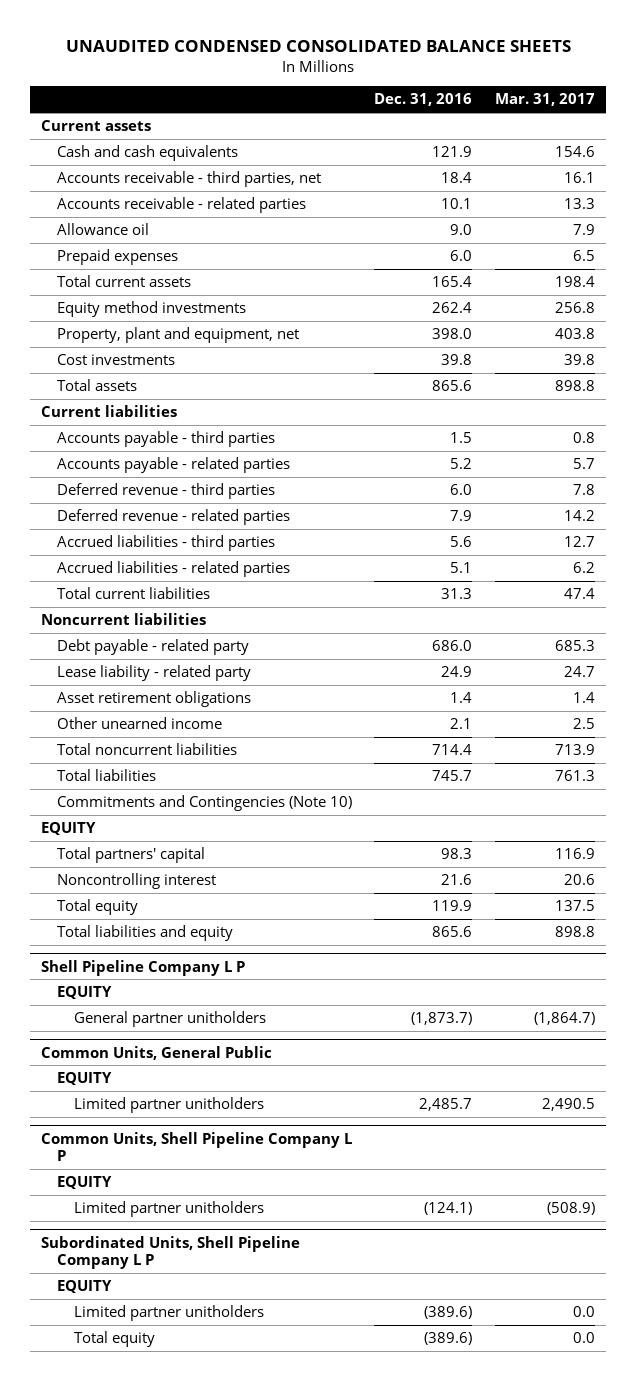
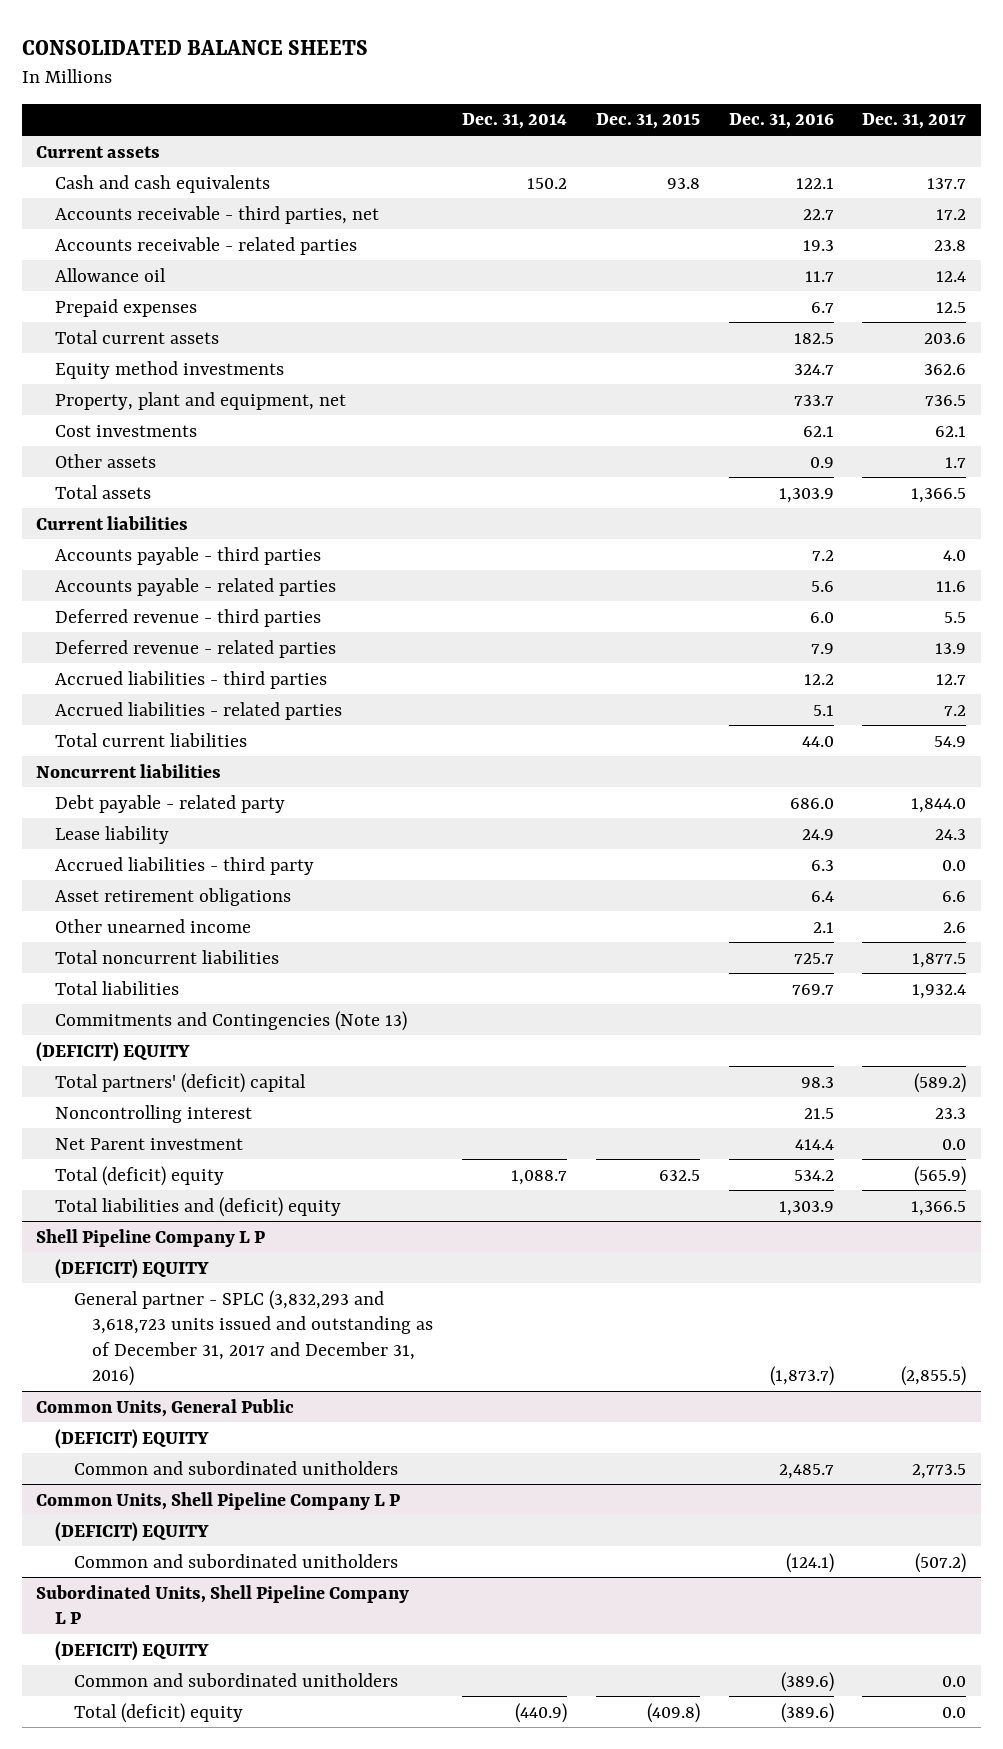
[65,40,571,53] UNAUDITED CONDENSED CONSOLIDATED BALANCE SHEETS -> [21,39,368,55] CONSOLIDATED BALANCE SHEETS
[494,93,595,107] Mar. 31, 2017 -> none
none -> [462,113,568,130] Dec. 31, 2014
none -> [595,113,700,130] Dec. 31, 2015
none -> [862,113,967,130] Dec. 31, 2017
[432,146,473,158] 121.9 -> [795,177,834,189] 122.1
[441,172,473,184] 18.4 -> [802,208,834,220] 22.7
[441,198,473,210] 10.1 -> [802,239,834,251] 19.3
[450,224,473,236] 9.0 -> [804,270,834,282] 11.7
[450,250,473,262] 6.0 -> [810,301,834,313] 6.7
[432,276,473,288] 165.4 -> [793,332,834,344] 182.5
[432,302,473,314] 262.4 -> [793,363,834,375] 324.7
[432,328,473,340] 398.0 -> [793,394,834,406] 733.7
[441,354,473,366] 39.8 -> [802,425,834,437] 62.1
none -> [54,453,156,468] Other assets
[432,380,473,392] 865.6 -> [778,487,834,503] 1,303.9
[450,432,473,444] 1.5 -> [811,549,834,561] 7.2
[450,458,473,470] 5.2 -> [810,580,834,592] 5.6
[450,536,473,548] 5.6 -> [803,673,834,685] 12.2
[441,588,473,600] 31.3 -> [801,735,834,747] 44.0
[57,665,252,682] Lease liability - related party -> [54,825,169,844] Lease liability
none -> [54,856,314,875] Accrued liabilities - third party
[450,692,473,704] 1.4 -> [810,890,834,902] 6.4
[432,744,473,756] 714.4 -> [793,952,834,964] 725.7
[432,770,473,782] 745.7 -> [791,983,834,995] 769.7
[57,795,353,812] Commitments and Contingencies (Note 10) -> [54,1010,407,1031] Commitments and Contingencies (Note 13)
[40,822,96,836] EQUITY -> [36,1041,191,1062] (DEFICIT) EQUITY
[57,847,206,864] Total partners' capital -> [54,1072,306,1093] Total partners' (deficit) capital
[441,874,473,886] 21.6 -> [803,1107,834,1119] 21.5
none -> [54,1137,243,1150] Net Parent investment
[57,899,139,916] Total equity -> [54,1165,224,1186] Total (deficit) equity
[432,900,473,912] 119.9 -> [793,1169,834,1181] 534.2
[57,925,234,942] Total liabilities and equity -> [54,1196,341,1217] Total liabilities and (deficit) equity
[432,926,473,938] 865.6 -> [778,1200,834,1216] 1,303.9
[57,986,113,1000] EQUITY -> [54,1258,209,1279] (DEFICIT) EQUITY
[73,1011,266,1028] General partner unitholders -> [73,1289,434,1387] General partner - SPLC (3,832,293 and 3,618,723 units issued and outstanding as of December 31, 2017 and December 31, 2016)
[57,1072,113,1086] EQUITY -> [54,1428,209,1449] (DEFICIT) EQUITY
[73,1097,264,1114] Limited partner unitholders -> [73,1460,398,1475] Common and subordinated unitholders
[57,1176,113,1190] EQUITY -> [54,1521,209,1542] (DEFICIT) EQUITY
[73,1201,264,1218] Limited partner unitholders -> [73,1553,398,1568] Common and subordinated unitholders
[57,1280,113,1294] EQUITY -> [54,1640,209,1661] (DEFICIT) EQUITY
[73,1305,264,1322] Limited partner unitholders -> [73,1672,398,1687] Common and subordinated unitholders
[73,1331,155,1348] Total equity -> [73,1702,243,1723] Total (deficit) equity

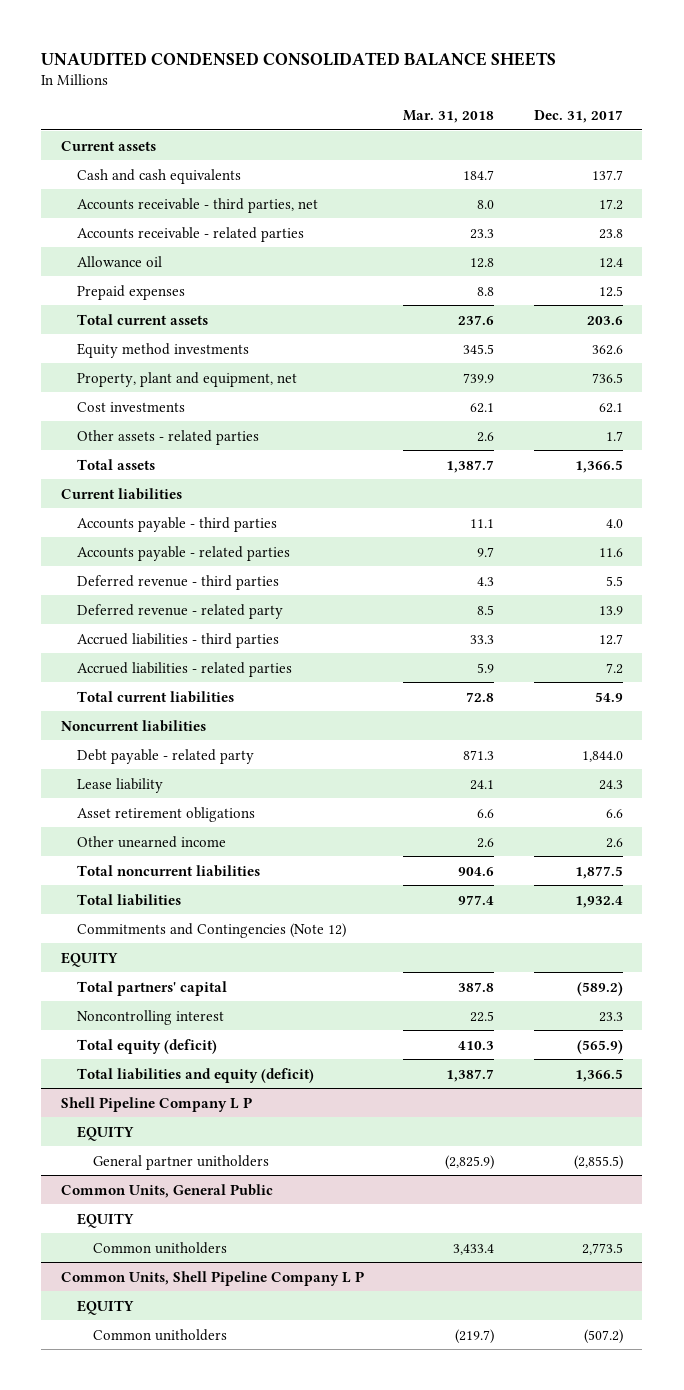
[21,39,368,55] CONSOLIDATED BALANCE SHEETS -> [41,51,557,66] UNAUDITED CONDENSED CONSOLIDATED BALANCE SHEETS
[462,113,568,130] Dec. 31, 2014 -> none
[595,113,700,130] Dec. 31, 2015 -> none
[728,113,834,130] Dec. 31, 2016 -> none
none -> [403,110,495,124] Mar. 31, 2018
[54,453,156,468] Other assets -> [76,429,259,445] Other assets - related parties
[54,639,336,658] Deferred revenue - related parties -> [76,603,283,619] Deferred revenue - related party
[54,856,314,875] Accrued liabilities - third party -> none
[54,1010,407,1031] Commitments and Contingencies (Note 13) -> [76,922,346,938] Commitments and Contingencies (Note 12)
[36,1041,191,1062] (DEFICIT) EQUITY -> [60,951,118,967] EQUITY
[54,1072,306,1093] Total partners' (deficit) capital -> [76,980,227,996] Total partners' capital
[54,1137,243,1150] Net Parent investment -> none
[54,1165,224,1186] Total (deficit) equity -> [76,1038,217,1054] Total equity (deficit)
[54,1196,341,1217] Total liabilities and (deficit) equity -> [76,1067,314,1083] Total liabilities and equity (deficit)
[54,1258,209,1279] (DEFICIT) EQUITY -> [76,1125,134,1141] EQUITY
[73,1289,434,1387] General partner - SPLC (3,832,293 and 3,618,723 units issued and outstanding as of December 31, 2017 and December 31, 2016) -> [92,1154,269,1170] General partner unitholders
[54,1428,209,1449] (DEFICIT) EQUITY -> [76,1212,134,1228] EQUITY
[73,1460,398,1475] Common and subordinated unitholders -> [92,1241,227,1254] Common unitholders
[36,1584,410,1625] Subordinated Units, Shell Pipeline Company L P -> none
[54,1640,209,1661] (DEFICIT) EQUITY -> none
[73,1672,398,1687] Common and subordinated unitholders -> none
[73,1702,243,1723] Total (deficit) equity -> none
[54,1521,209,1542] (DEFICIT) EQUITY -> [76,1299,134,1315] EQUITY
[73,1553,398,1568] Common and subordinated unitholders -> [92,1328,227,1341] Common unitholders

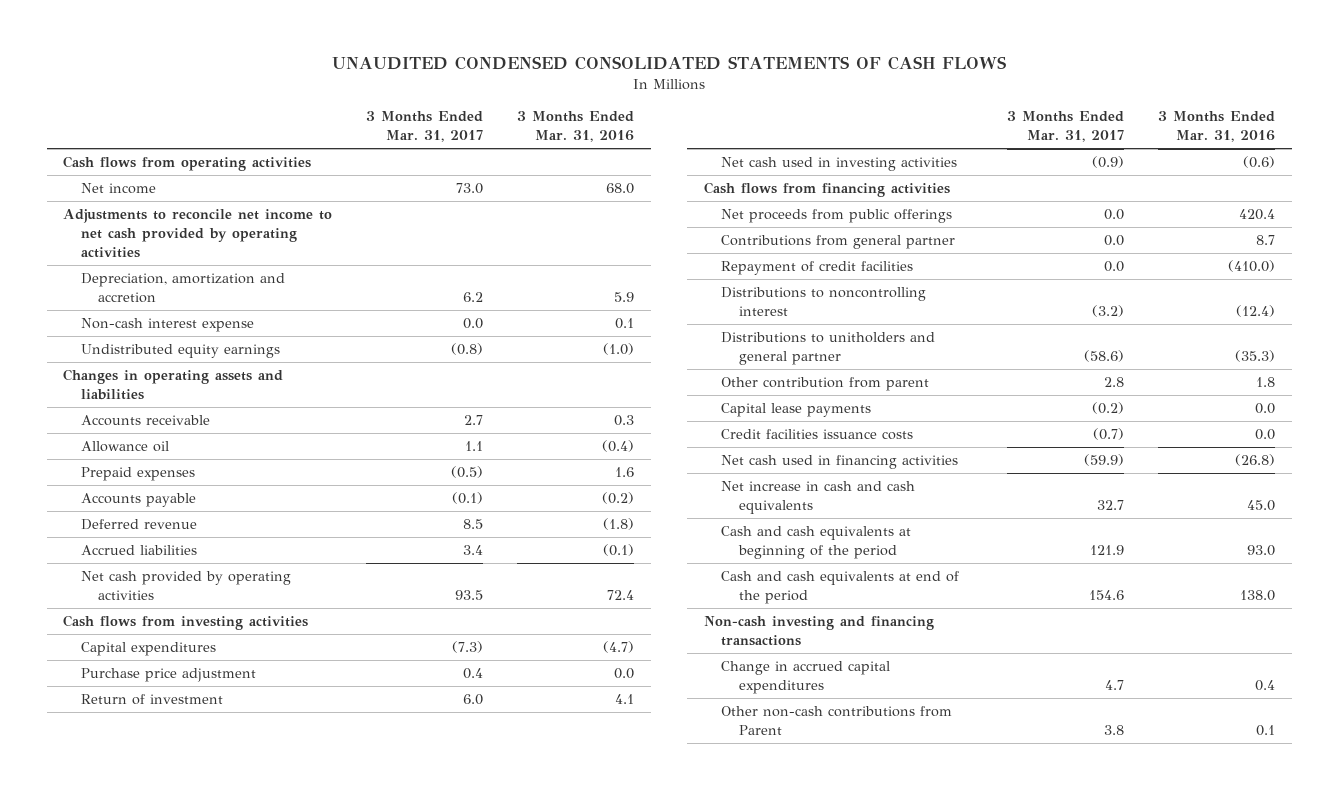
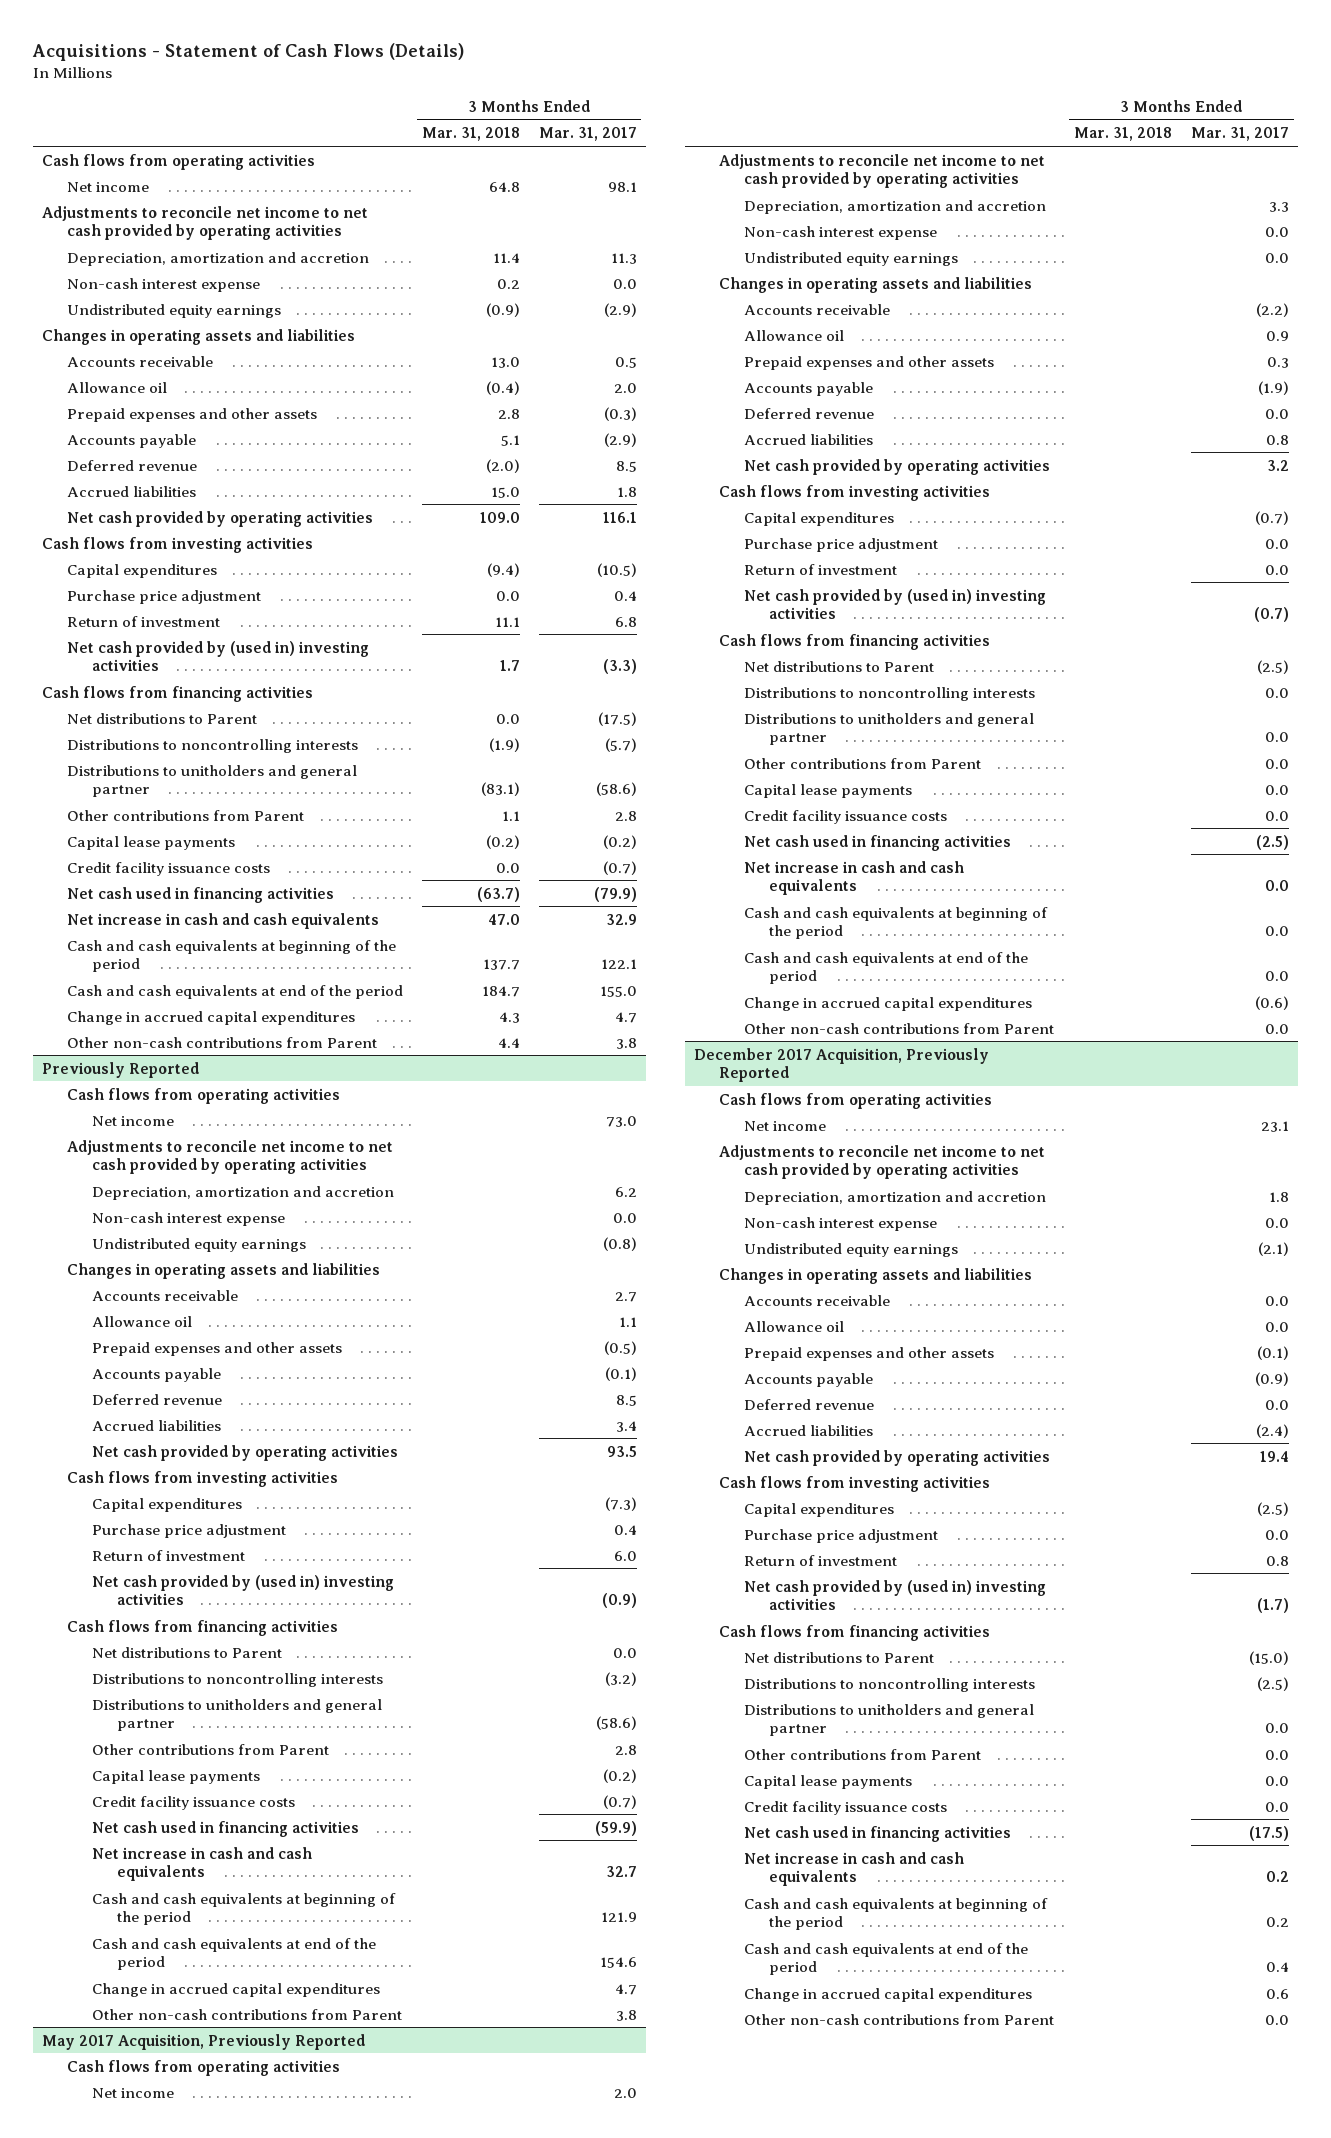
[332,56,1007,71] UNAUDITED CONDENSED CONSOLIDATED STATEMENTS OF CASH FLOWS -> [31,42,464,61] Acquisitions - Statement of Cash Flows (Details)
[516,111,634,143] 3 Months Ended Mar. 31, 2016 -> none
none -> [421,127,520,142] Mar. 31, 2018
none -> [66,181,149,192] Net income
none -> [42,205,369,241] Adjustments to reconcile net income to net cash provided by operating activities
none -> [66,251,369,266] Depreciation, amortization and accretion
none -> [66,277,260,292] Non-cash interest expense
none -> [66,303,281,318] Undistributed equity earnings
none -> [42,328,356,345] Changes in operating assets and liabilities
none -> [66,355,213,367] Accounts receivable
none -> [66,381,167,393] Allowance oil
none -> [66,407,317,422] Prepaid expenses and other assets
none -> [66,433,196,448] Accounts payable
none -> [66,459,197,471] Deferred revenue
none -> [66,485,196,497] Accrued liabilities
none -> [66,510,373,527] Net cash provided by operating activities
none -> [42,536,314,553] Cash flows from investing activities
none -> [66,563,217,578] Capital expenditures
none -> [66,589,261,604] Purchase price adjustment
none -> [66,615,220,627] Return of investment
none -> [66,640,369,672] Net cash provided by (used in) investing activities
none -> [42,685,314,702] Cash flows from financing activities
none -> [66,712,257,724] Net distributions to Parent
none -> [66,738,358,753] Distributions to noncontrolling interests
none -> [66,764,357,798] Distributions to unitholders and general partner
none -> [66,809,304,821] Other contributions from Parent
none -> [66,835,235,850] Capital lease payments
none -> [66,861,270,876] Credit facility issuance costs
none -> [66,886,334,903] Net cash used in financing activities
none -> [66,912,379,929] Net increase in cash and cash equivalents
none -> [66,939,396,973] Cash and cash equivalents at beginning of the period
none -> [66,984,403,999] Cash and cash equivalents at end of the period
none -> [66,1010,355,1025] Change in accrued capital expenditures
none -> [66,1036,377,1048] Other non-cash contributions from Parent
none -> [42,1061,200,1078] Previously Reported
none -> [66,1087,340,1104] Cash flows from operating activities
[80,466,195,481] Prepaid expenses -> [91,1341,342,1356] Prepaid expenses and other assets
[721,156,958,171] Net cash used in investing activities -> [91,1574,394,1606] Net cash provided by (used in) investing activities
[721,208,953,223] Net proceeds from public offerings -> none
[721,234,956,249] Contributions from general partner -> none
[721,260,914,275] Repayment of credit facilities -> none
none -> [91,1646,282,1658] Net distributions to Parent
[721,286,927,316] Distributions to noncontrolling interest -> [91,1672,383,1687] Distributions to noncontrolling interests
[721,376,930,391] Other contribution from parent -> [91,1743,329,1755] Other contributions from Parent
[721,428,914,440] Credit facilities issuance costs -> [91,1795,295,1810] Credit facility issuance costs
[704,615,935,646] Non-cash investing and financing transactions -> none
none -> [42,2033,366,2050] May 2017 Acquisition, Previously Reported
none -> [66,2059,340,2076] Cash flows from operating activities
none -> [91,2087,174,2098] Net income
none -> [719,153,1046,189] Adjustments to reconcile net income to net cash provided by operating activities
none -> [743,199,1046,214] Depreciation, amortization and accretion
none -> [743,225,937,240] Non-cash interest expense
none -> [743,251,958,266] Undistributed equity earnings
none -> [719,276,1033,293] Changes in operating assets and liabilities
none -> [743,303,890,315] Accounts receivable
none -> [743,329,844,341] Allowance oil
none -> [743,355,994,370] Prepaid expenses and other assets
none -> [743,381,873,396] Accounts payable
none -> [743,407,874,419] Deferred revenue
none -> [743,433,873,445] Accrued liabilities
none -> [743,458,1050,475] Net cash provided by operating activities
none -> [719,484,991,501] Cash flows from investing activities
none -> [743,511,894,526] Capital expenditures
none -> [743,537,938,552] Purchase price adjustment
none -> [743,563,897,575] Return of investment
none -> [743,588,1046,620] Net cash provided by (used in) investing activities
none -> [719,633,991,650] Cash flows from financing activities
none -> [743,660,934,672] Net distributions to Parent
none -> [743,686,1035,701] Distributions to noncontrolling interests
none -> [743,712,1034,746] Distributions to unitholders and general partner
none -> [743,757,981,769] Other contributions from Parent
none -> [743,783,912,798] Capital lease payments
none -> [743,809,947,824] Credit facility issuance costs
none -> [743,834,1011,851] Net cash used in financing activities
none -> [743,860,964,896] Net increase in cash and cash equivalents
none -> [743,906,1048,940] Cash and cash equivalents at beginning of the period
none -> [743,951,1028,985] Cash and cash equivalents at end of the period
none -> [743,996,1032,1011] Change in accrued capital expenditures
none -> [743,1022,1054,1034] Other non-cash contributions from Parent
none -> [694,1047,990,1083] December 2017 Acquisition, Previously Reported
none -> [719,1092,993,1109] Cash flows from operating activities
none -> [743,1120,826,1131] Net income
none -> [719,1144,1046,1180] Adjustments to reconcile net income to net cash provided by operating activities
none -> [743,1190,1046,1205] Depreciation, amortization and accretion
none -> [743,1216,937,1231] Non-cash interest expense
none -> [743,1242,958,1257] Undistributed equity earnings
none -> [719,1267,1033,1284] Changes in operating assets and liabilities
none -> [743,1294,890,1306] Accounts receivable
none -> [743,1320,844,1332] Allowance oil
none -> [743,1346,994,1361] Prepaid expenses and other assets
none -> [743,1372,873,1387] Accounts payable
none -> [743,1398,874,1410] Deferred revenue
none -> [743,1424,873,1436] Accrued liabilities
none -> [743,1449,1050,1466] Net cash provided by operating activities
none -> [719,1475,991,1492] Cash flows from investing activities
none -> [743,1502,894,1517] Capital expenditures
none -> [743,1528,938,1543] Purchase price adjustment
none -> [743,1554,897,1566] Return of investment
none -> [743,1579,1046,1611] Net cash provided by (used in) investing activities
none -> [719,1624,991,1641] Cash flows from financing activities
none -> [743,1651,934,1663] Net distributions to Parent
none -> [743,1677,1035,1692] Distributions to noncontrolling interests
none -> [743,1703,1034,1737] Distributions to unitholders and general partner
none -> [743,1748,981,1760] Other contributions from Parent
none -> [743,1774,912,1789] Capital lease payments
none -> [743,1800,947,1815] Credit facility issuance costs
none -> [743,1825,1011,1842] Net cash used in financing activities
none -> [743,1851,964,1887] Net increase in cash and cash equivalents
none -> [743,1897,1048,1931] Cash and cash equivalents at beginning of the period
none -> [743,1942,1028,1976] Cash and cash equivalents at end of the period
none -> [743,1987,1032,2002] Change in accrued capital expenditures
none -> [743,2013,1054,2025] Other non-cash contributions from Parent

